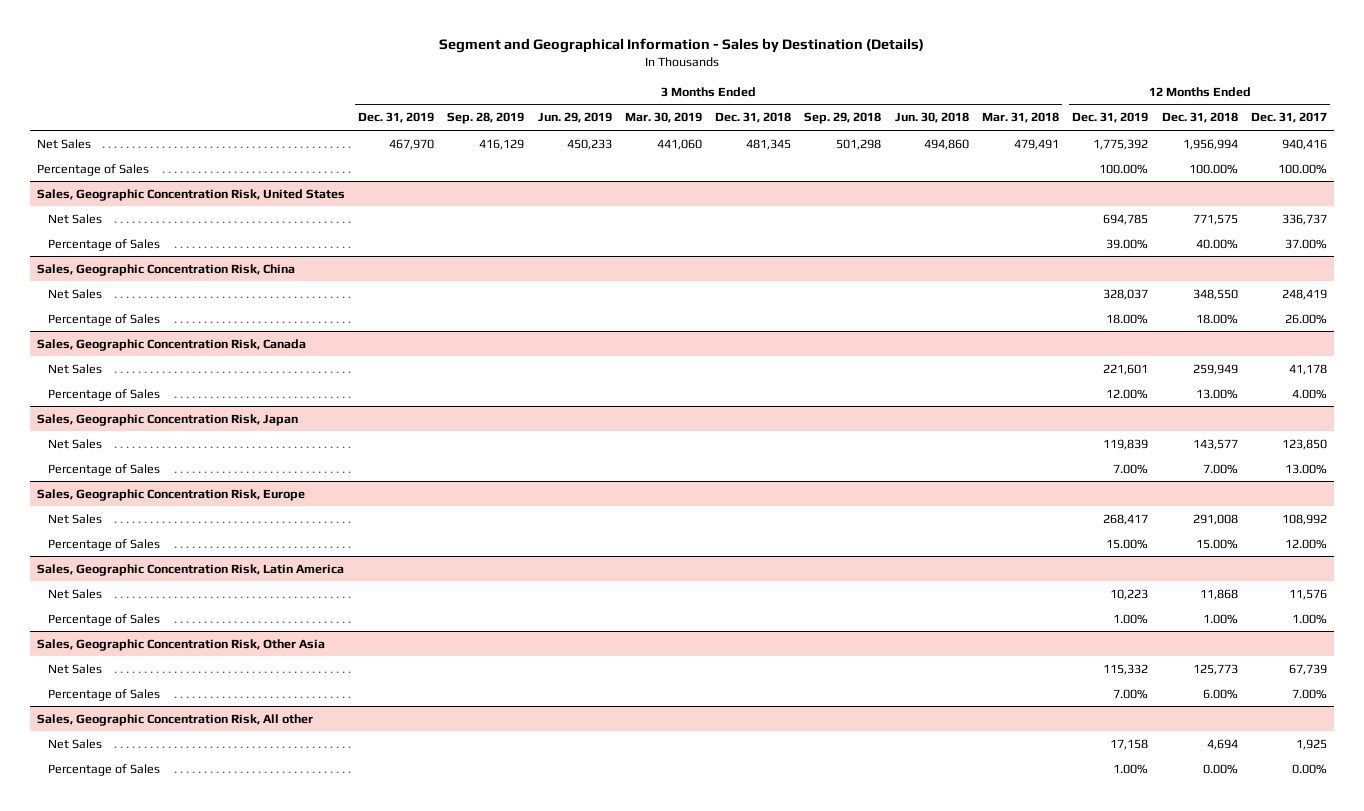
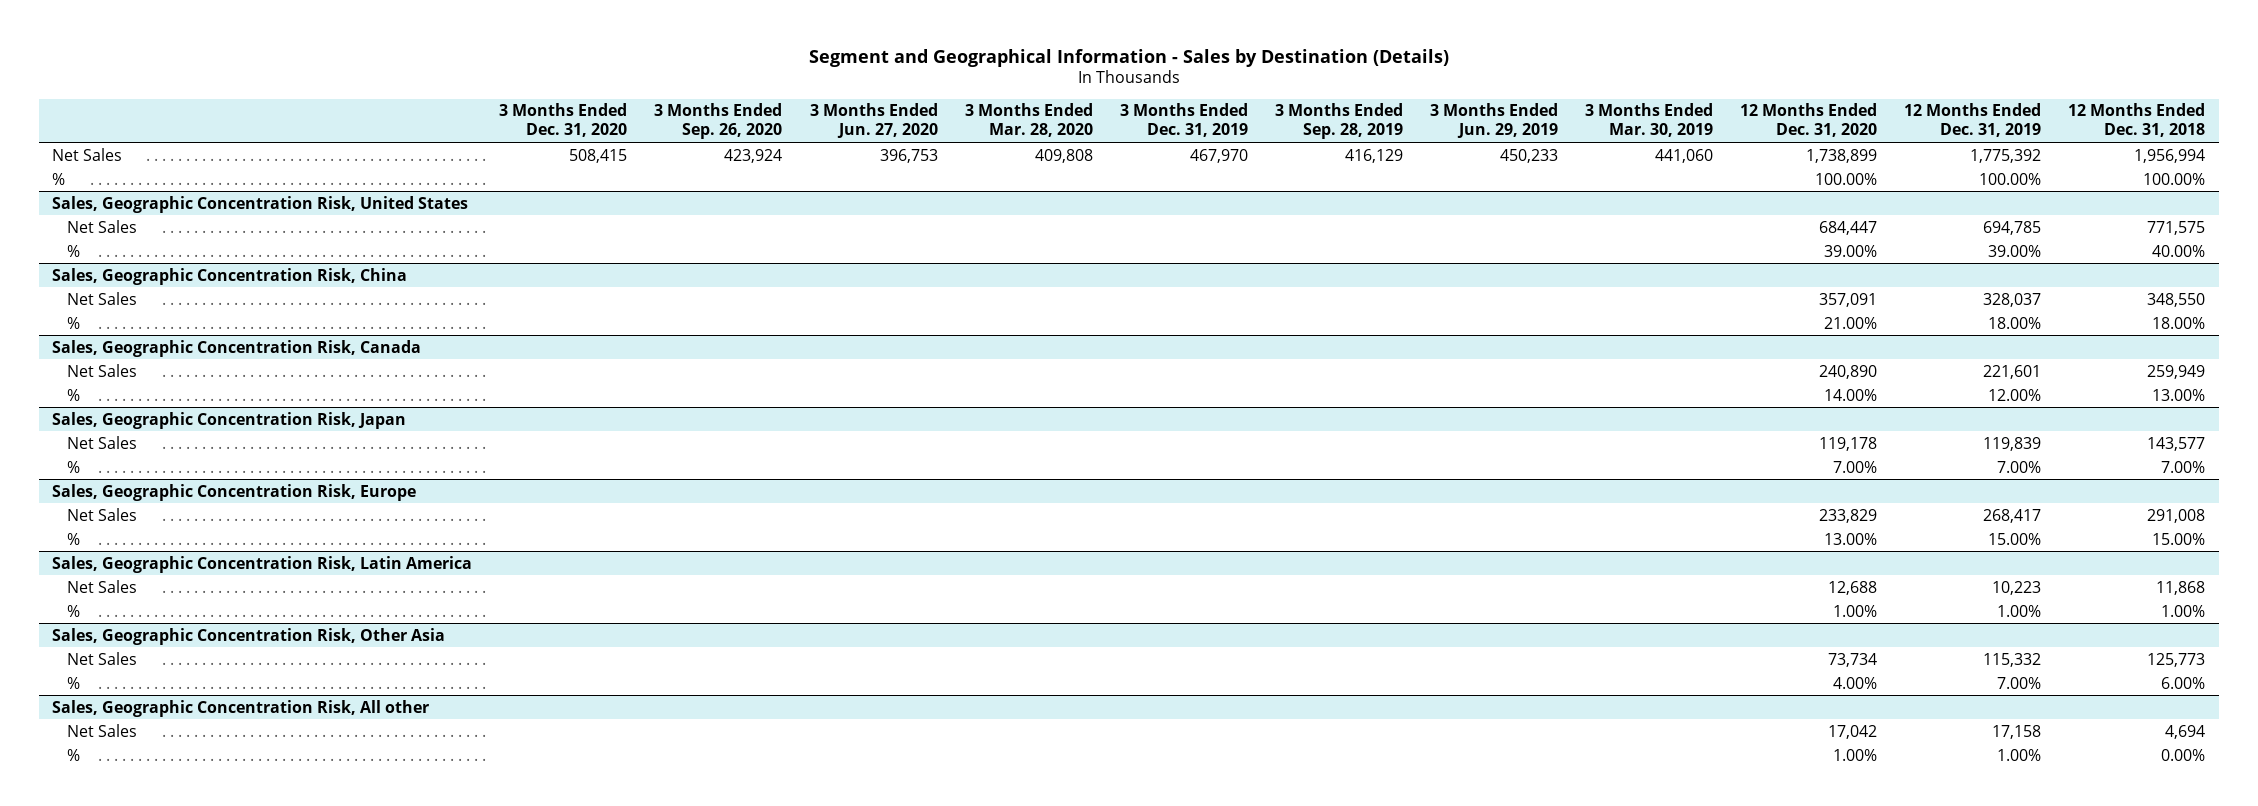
[715,112,792,124] Dec. 31, 2018 -> none
[804,112,882,125] Sep. 29, 2018 -> none
[894,112,969,124] Jun. 30, 2018 -> none
[982,112,1060,124] Mar. 31, 2018 -> none
[1251,112,1328,124] Dec. 31, 2017 -> none
none -> [499,103,628,138] 3 Months Ended Dec. 31, 2020
none -> [654,103,783,140] 3 Months Ended Sep. 26, 2020
none -> [809,103,938,139] 3 Months Ended Jun. 27, 2020
none -> [964,103,1093,138] 3 Months Ended Mar. 28, 2020
none -> [1740,103,1878,138] 12 Months Ended Dec. 31, 2020
[36,163,149,176] Percentage of Sales -> [52,172,66,185] %
[47,238,160,251] Percentage of Sales -> [66,244,80,257] %
[47,313,160,326] Percentage of Sales -> [66,316,80,329] %
[47,388,160,401] Percentage of Sales -> [66,388,80,401] %
[47,463,160,476] Percentage of Sales -> [66,460,80,473] %
[47,538,160,551] Percentage of Sales -> [66,532,80,545] %
[47,613,160,626] Percentage of Sales -> [66,604,80,617] %
[47,688,160,701] Percentage of Sales -> [66,676,80,689] %
[47,763,160,776] Percentage of Sales -> [66,748,80,761] %

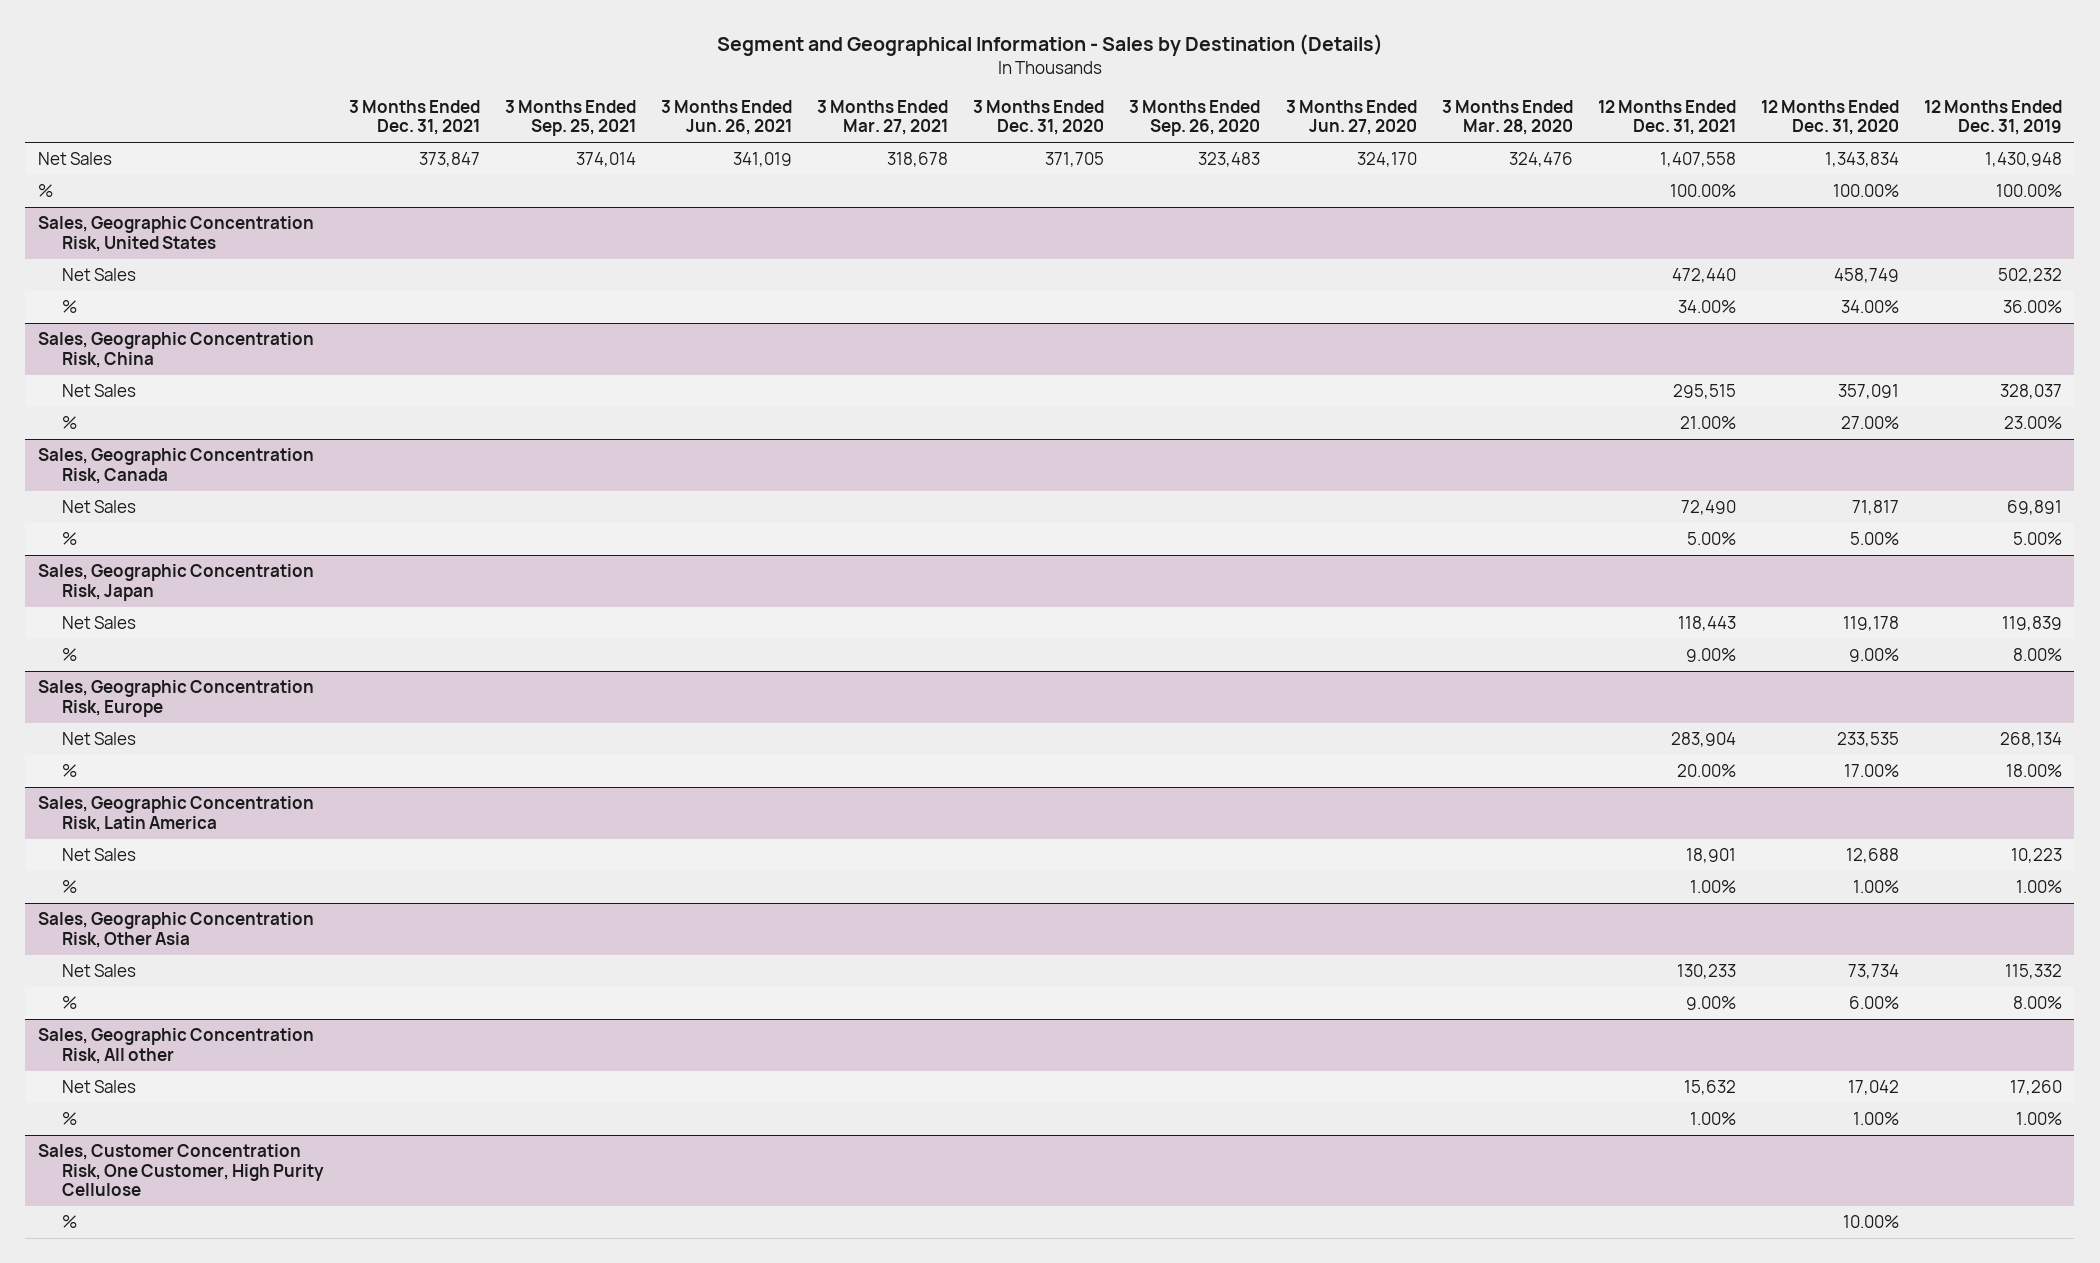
[1119,103,1248,138] 3 Months Ended Dec. 31, 2019 -> none
[1274,103,1403,140] 3 Months Ended Sep. 28, 2019 -> none
[1429,103,1558,139] 3 Months Ended Jun. 29, 2019 -> none
[1584,103,1713,138] 3 Months Ended Mar. 30, 2019 -> none
[2068,103,2206,138] 12 Months Ended Dec. 31, 2018 -> none
none -> [349,99,481,136] 3 Months Ended Dec. 31, 2021
none -> [505,99,637,137] 3 Months Ended Sep. 25, 2021
none -> [661,99,793,136] 3 Months Ended Jun. 26, 2021
none -> [817,99,949,136] 3 Months Ended Mar. 27, 2021
none -> [1597,99,1736,136] 12 Months Ended Dec. 31, 2021
[569,148,628,163] 508,415 -> [1045,152,1105,168] 371,705
[724,148,783,163] 423,924 -> [1198,152,1261,168] 323,483
[879,148,938,163] 396,753 -> [1356,152,1417,168] 324,170
[1034,148,1093,163] 409,808 -> [1508,152,1573,168] 324,476
[1806,148,1878,163] 1,738,899 -> [1824,152,1899,168] 1,343,834
[1970,148,2042,163] 1,775,392 -> [1984,152,2062,168] 1,430,948
[66,244,80,257] % -> none
[1819,220,1878,235] 684,447 -> [1833,268,1899,284] 458,749
[1983,220,2042,235] 694,785 -> [1997,268,2062,284] 502,232
none -> [62,300,78,314] %
[66,316,80,329] % -> none
none -> [62,416,78,430] %
[66,388,80,401] % -> none
[1819,364,1878,379] 240,890 -> [1851,500,1899,516] 71,817
[1983,364,2042,379] 221,601 -> [2006,500,2062,516] 69,891
none -> [62,532,78,546] %
[66,460,80,473] % -> none
none -> [62,648,78,662] %
[66,532,80,545] % -> none
[1819,508,1878,523] 233,829 -> [1836,732,1899,748] 233,535
[1983,508,2042,523] 268,417 -> [1999,732,2062,748] 268,134
none -> [62,764,78,778] %
[66,676,80,689] % -> none
none -> [62,996,78,1010] %
[1992,724,2042,739] 17,158 -> [2009,1080,2062,1096] 17,260
none -> [37,1144,325,1197] Sales, Customer Concentration Risk, One Customer, High Purity Cellulose
none -> [62,1215,78,1229] %

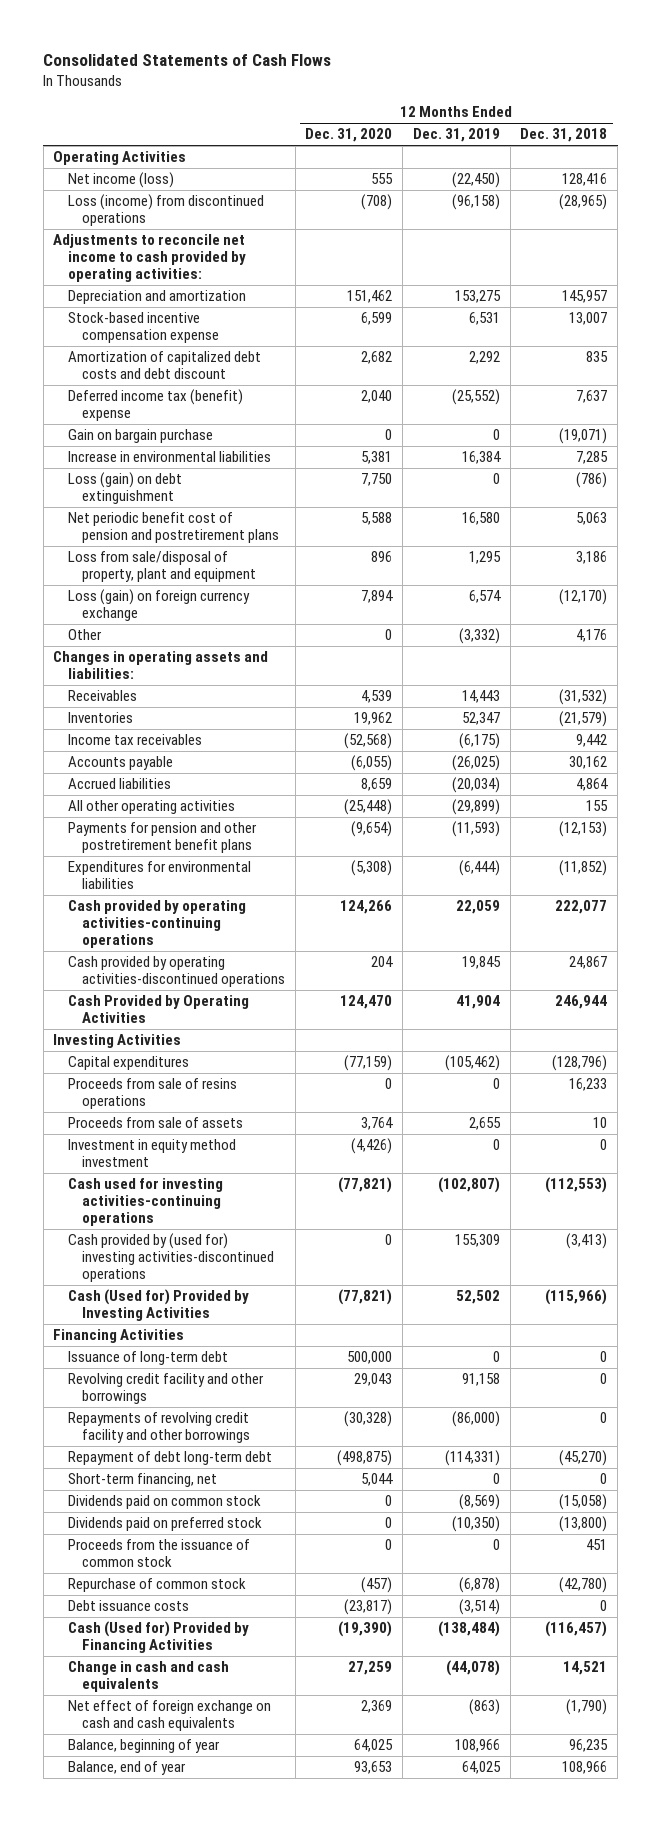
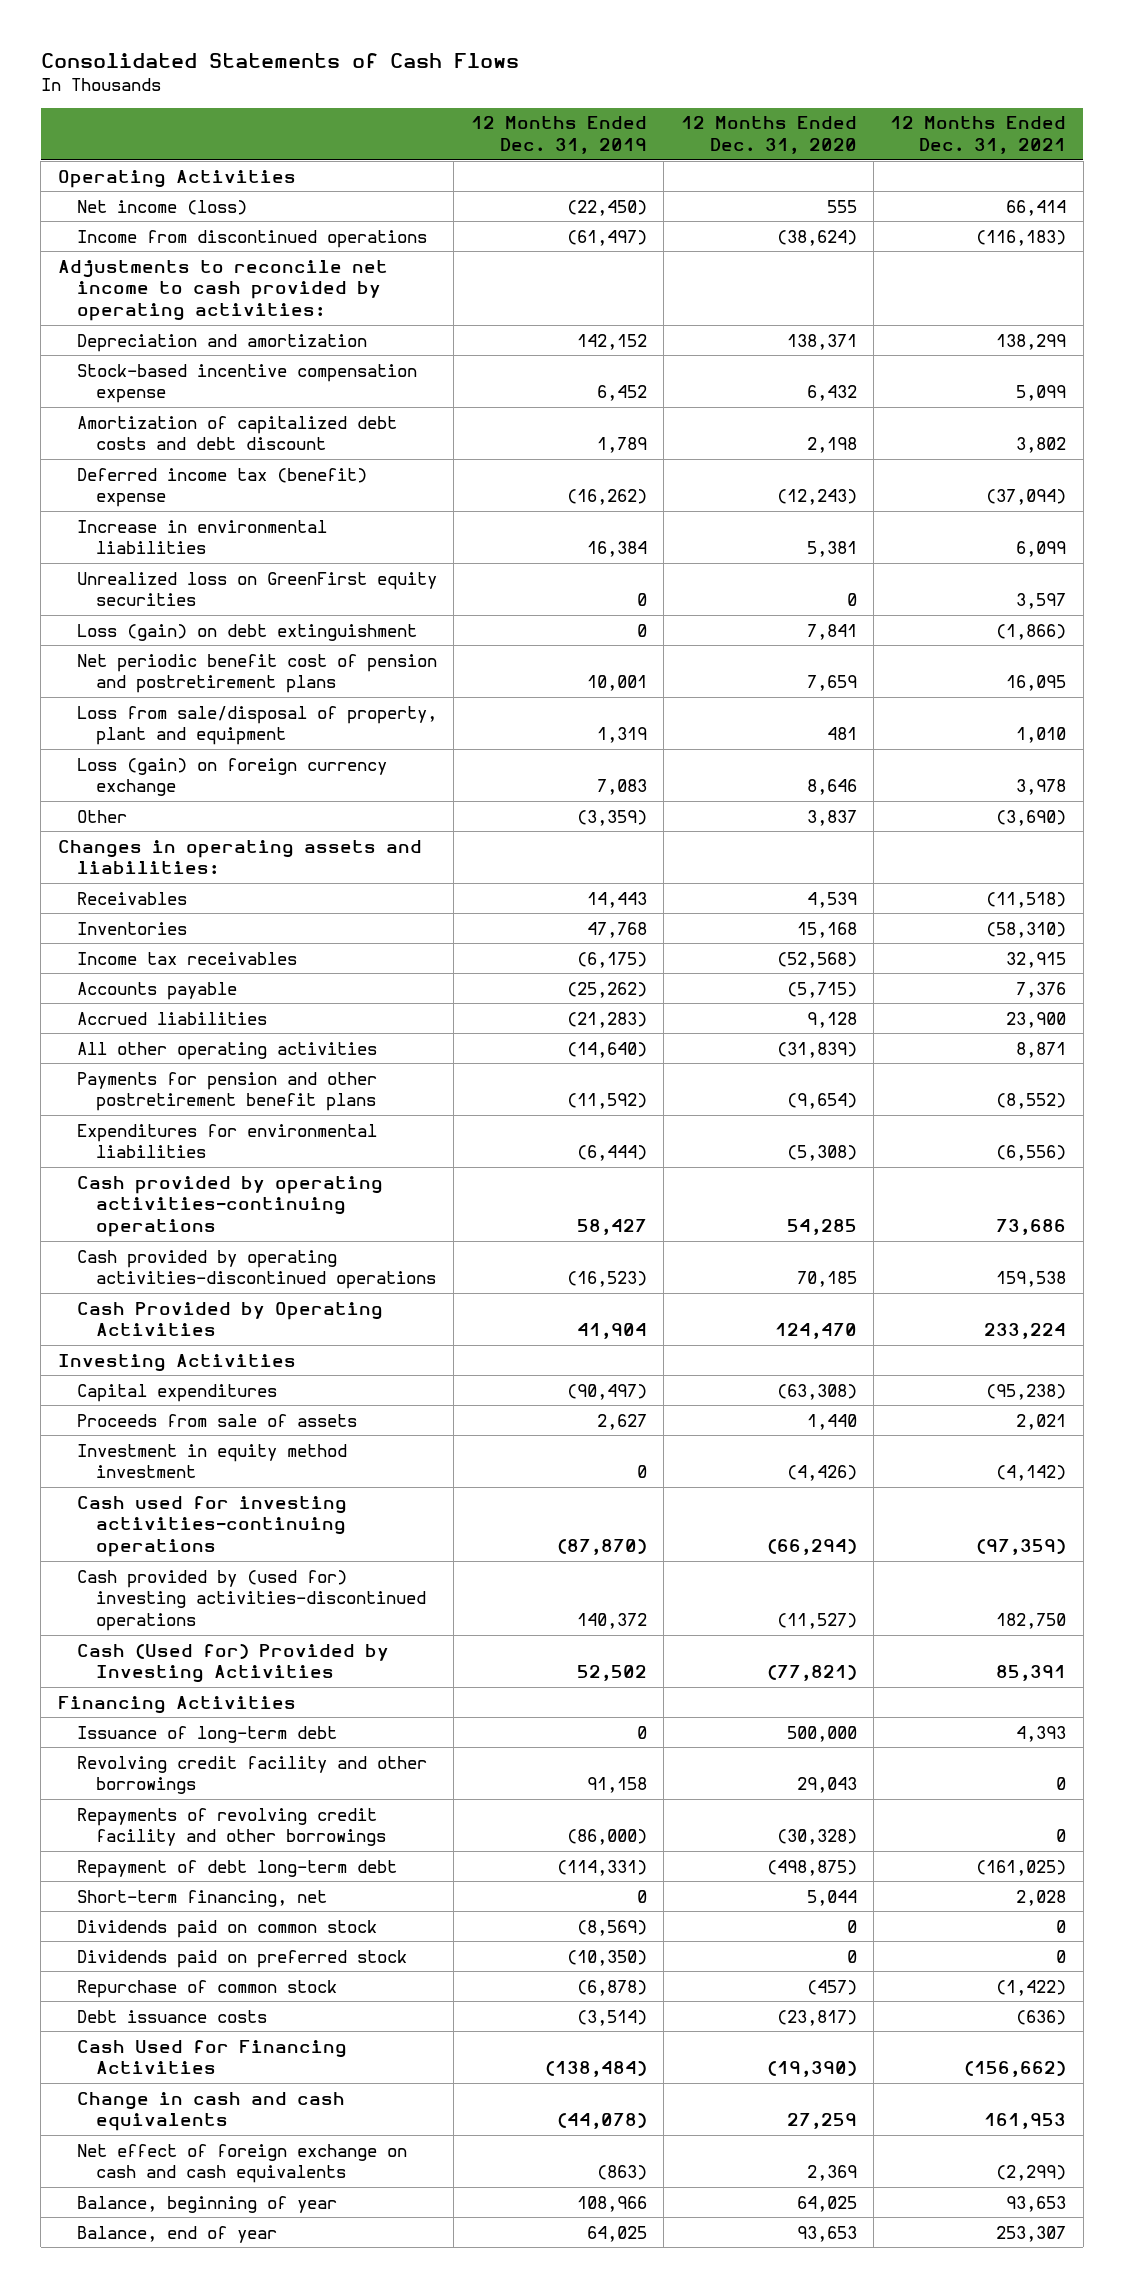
[520,128,608,143] Dec. 31, 2018 -> none
none -> [890,116,1067,155] 12 Months Ended Dec. 31, 2021
[67,194,264,227] Loss (income) from discontinued operations -> [76,229,427,248] Income from discontinued operations
[361,194,393,211] (708) -> [776,229,857,246] (38,624)
[451,194,500,211] (96,158) -> [566,229,647,246] (61,497)
[67,429,213,444] Gain on bargain purchase -> none
[347,290,393,304] 151,462 -> [786,333,857,350] 138,371
[454,290,501,304] 153,275 -> [576,333,647,350] 142,152
[361,312,393,326] 6,599 -> [806,385,857,402] 6,432
[468,312,500,326] 6,531 -> [596,385,647,402] 6,452
[361,351,393,365] 2,682 -> [806,437,857,454] 2,198
[468,351,500,365] 2,292 -> [596,437,647,454] 1,789
[361,390,393,404] 2,040 -> [776,489,857,506] (12,243)
[451,389,500,406] (25,552) -> [566,489,647,506] (16,262)
none -> [76,571,437,607] Unrealized loss on GreenFirst equity securities
[361,473,393,487] 7,750 -> [806,623,857,640] 7,841
[361,512,393,526] 5,588 -> [806,675,857,692] 7,659
[461,512,500,526] 16,580 -> [586,675,647,692] 10,001
[371,551,393,563] 896 -> [826,727,857,741] 481
[468,551,501,565] 1,295 -> [596,727,647,744] 1,319
[361,590,394,604] 7,894 -> [806,779,857,796] 8,646
[468,590,501,604] 6,574 -> [596,779,647,796] 7,083
[385,629,393,641] 0 -> [806,809,857,826] 3,837
[458,628,500,645] (3,332) -> [576,809,647,826] (3,359)
[354,712,393,726] 19,962 -> [796,921,857,938] 15,168
[461,712,500,726] 52,347 -> [586,921,647,938] 47,768
[351,755,393,772] (6,055) -> [786,981,857,998] (5,715)
[451,755,500,772] (26,025) -> [566,981,647,998] (25,262)
[361,778,393,792] 8,659 -> [806,1011,857,1028] 9,128
[451,777,500,794] (20,034) -> [566,1011,647,1028] (21,283)
[344,799,393,816] (25,448) -> [776,1041,857,1058] (31,839)
[451,799,500,816] (29,899) -> [566,1041,647,1058] (14,640)
[451,821,500,838] (11,593) -> [566,1093,647,1110] (11,592)
[340,900,393,915] 124,266 -> [786,1219,857,1236] 54,285
[455,900,500,915] 22,059 -> [576,1219,647,1236] 58,427
[371,956,394,968] 204 -> [796,1271,857,1288] 70,185
[461,956,501,970] 19,845 -> [566,1271,647,1288] (16,523)
[67,1078,237,1110] Proceeds from sale of resins operations -> none
[344,1055,393,1072] (77,159) -> [776,1383,857,1400] (63,308)
[444,1055,500,1072] (105,462) -> [566,1383,647,1400] (90,497)
[361,1117,394,1131] 3,764 -> [806,1413,857,1430] 1,440
[468,1117,501,1131] 2,655 -> [596,1413,647,1430] 2,627
[338,1177,393,1194] (77,821) -> [766,1539,857,1556] (66,294)
[437,1177,500,1194] (102,807) -> [556,1539,647,1556] (87,870)
[385,1234,393,1246] 0 -> [776,1613,857,1630] (11,527)
[454,1234,500,1248] 155,309 -> [576,1613,647,1630] 140,372
[67,1539,250,1568] Proceeds from the issuance of common stock -> none
[67,1621,249,1654] Cash (Used for) Provided by Financing Activities -> [76,2039,347,2075] Cash Used for Financing Activities

